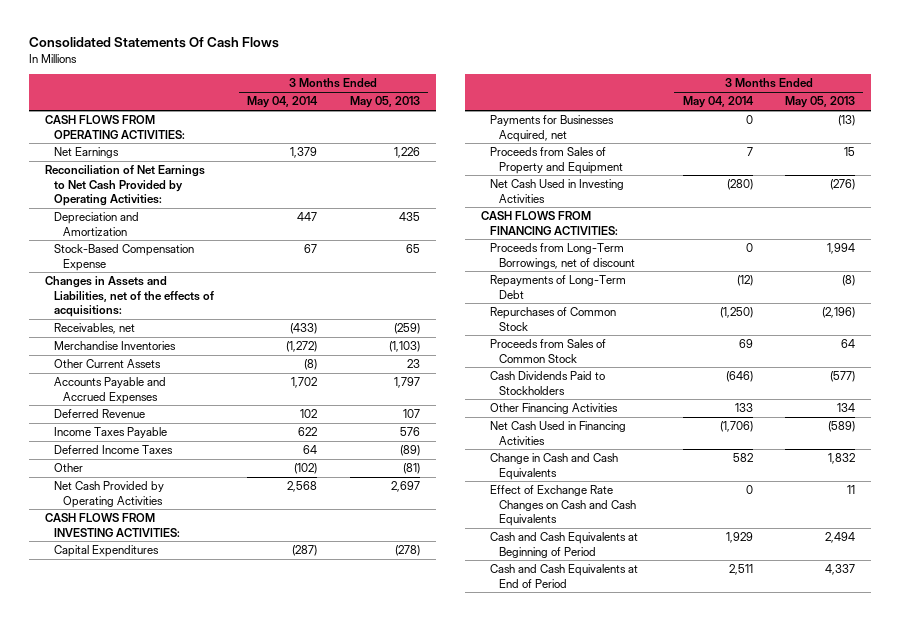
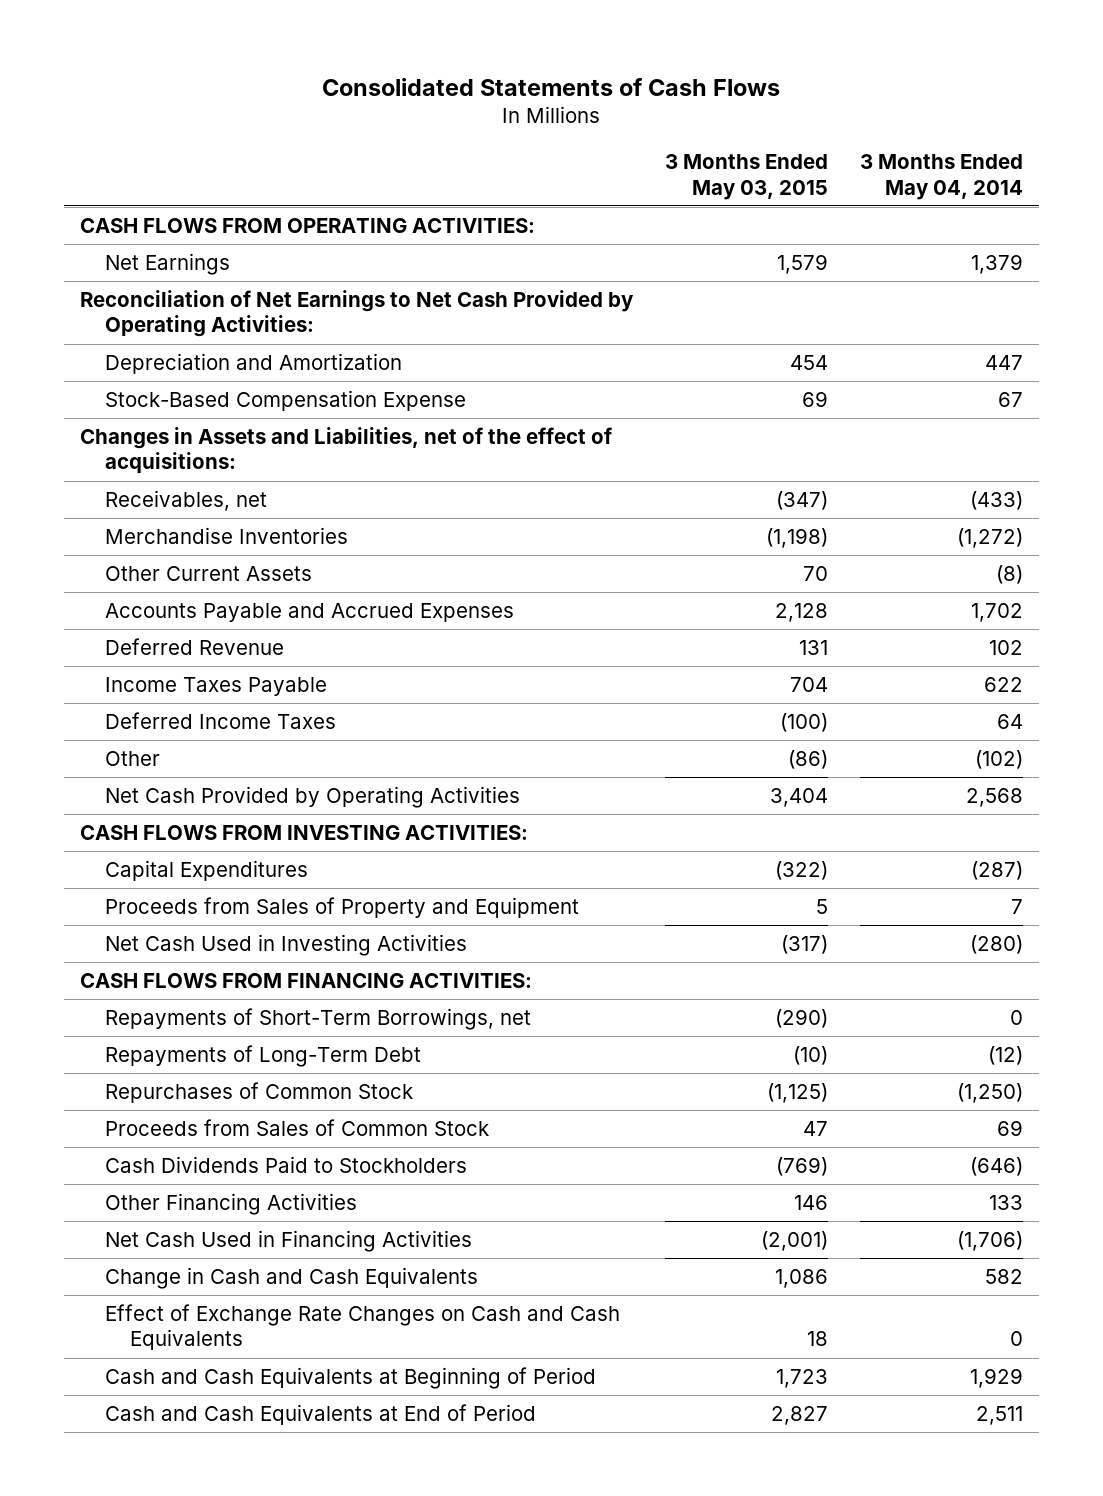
[29,37,280,49] Consolidated Statements Of Cash Flows -> [322,77,781,96] Consolidated Statements of Cash Flows
[349,96,420,109] May 05, 2013 -> none
none -> [664,154,828,200] 3 Months Ended May 03, 2015
[45,276,215,318] Changes in Assets and Liabilities, net of the effects of acquisitions: -> [80,426,613,474] Changes in Assets and Liabilities, net of the effect of acquisitions:
[489,115,614,142] Payments for Businesses Acquired, net -> none
[489,243,635,269] Proceeds from Long-Term Borrowings, net of discount -> none
none -> [104,1007,531,1030] Repayments of Short-Term Borrowings, net

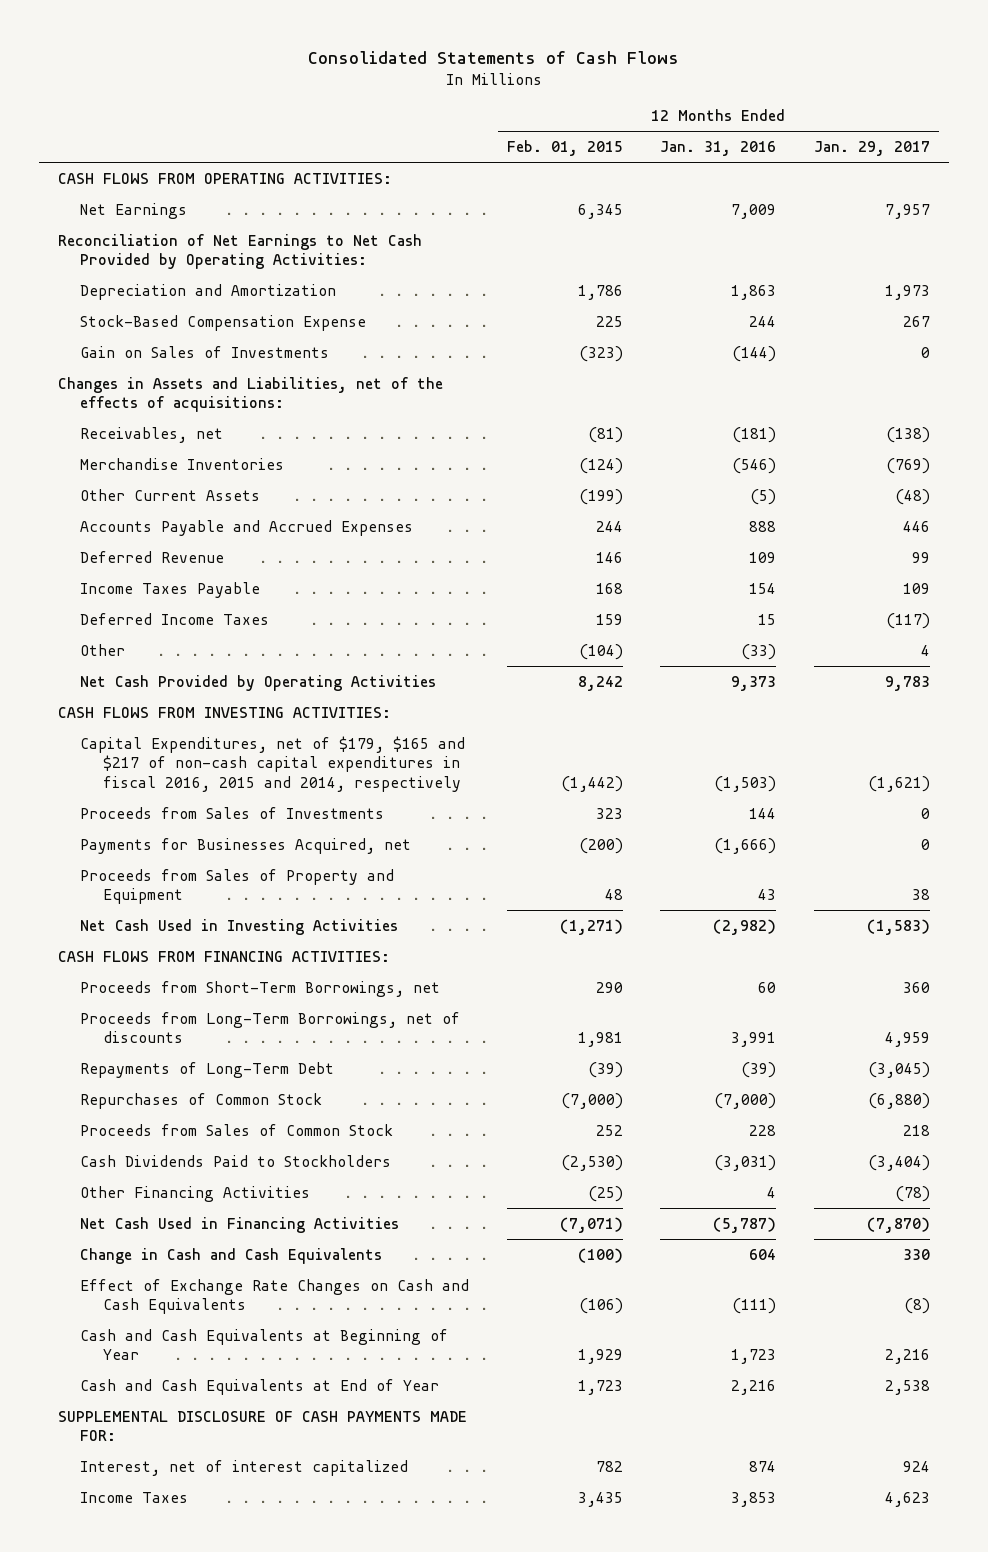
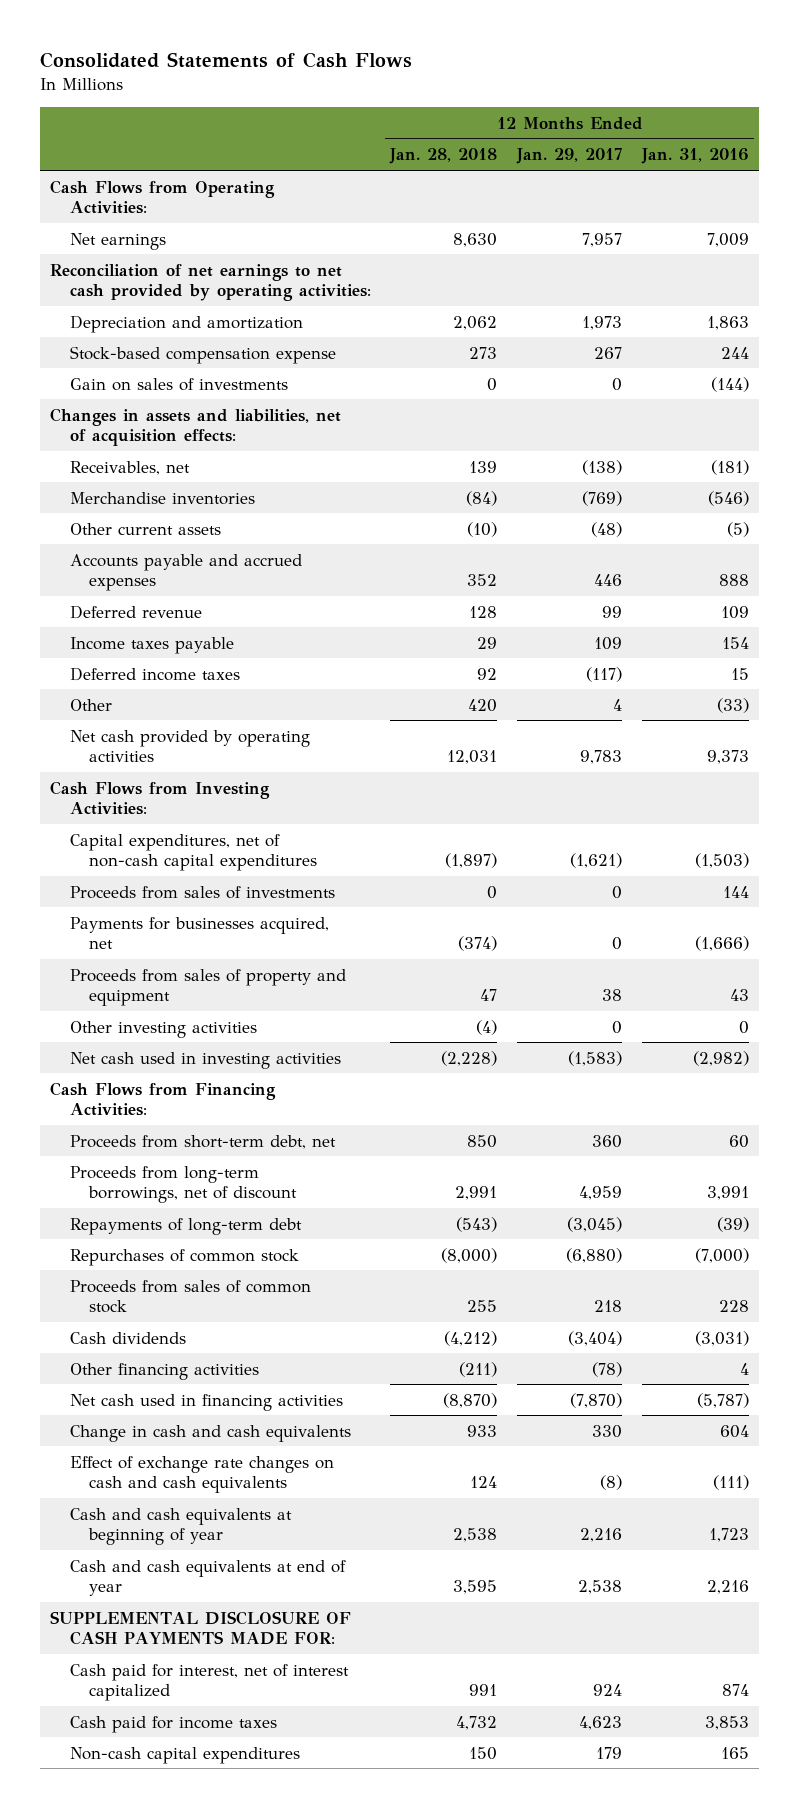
[506,140,623,157] Feb. 01, 2015 -> none
none -> [389,148,498,165] Jan. 28, 2018
[58,172,393,184] CASH FLOWS FROM OPERATING ACTIVITIES: -> [49,179,275,215] Cash Flows from Operating Activities:
[80,202,188,219] Net Earnings -> [69,232,166,250] Net earnings
[58,233,423,270] Reconciliation of Net Earnings to Net Cash Provided by Operating Activities: -> [49,263,371,302] Reconciliation of net earnings to net cash provided by operating activities:
[80,283,337,300] Depreciation and Amortization -> [69,314,303,333] Depreciation and amortization
[80,314,367,331] Stock-Based Compensation Expense -> [69,345,336,364] Stock-based compensation expense
[80,345,330,358] Gain on Sales of Investments -> [69,377,288,391] Gain on sales of investments
[58,376,444,413] Changes in Assets and Liabilities, net of the effects of acquisitions: -> [49,407,341,447] Changes in assets and liabilities, net of acquisition effects:
[80,457,285,470] Merchandise Inventories -> [69,491,255,505] Merchandise inventories
[80,488,261,501] Other Current Assets -> [69,522,221,535] Other current assets
[80,519,414,536] Accounts Payable and Accrued Expenses -> [69,553,302,592] Accounts payable and accrued expenses
[80,550,225,563] Deferred Revenue -> [69,604,202,619] Deferred revenue
[80,581,261,598] Income Taxes Payable -> [69,636,234,654] Income taxes payable
[80,612,270,625] Deferred Income Taxes -> [69,666,240,681] Deferred income taxes
[80,674,437,691] Net Cash Provided by Operating Activities -> [69,729,310,763] Net cash provided by operating activities
[58,706,392,718] CASH FLOWS FROM INVESTING ACTIVITIES: -> [49,780,270,816] Cash Flows from Investing Activities:
[80,735,466,792] Capital Expenditures, net of $179, $165 and $217 of non-cash capital expenditures in fiscal 2016, 2015 and 2014, respectively -> [69,833,318,872] Capital expenditures, net of non-cash capital expenditures
[80,806,385,819] Proceeds from Sales of Investments -> [69,885,335,899] Proceeds from sales of investments
[80,837,412,854] Payments for Businesses Acquired, net -> [69,916,329,950] Payments for businesses acquired, net
[80,868,395,905] Proceeds from Sales of Property and Equipment -> [69,968,346,1007] Proceeds from sales of property and equipment
none -> [69,1020,257,1038] Other investing activities
[80,918,399,935] Net Cash Used in Investing Activities -> [69,1051,341,1069] Net cash used in investing activities
[58,950,391,962] CASH FLOWS FROM FINANCING ACTIVITIES: -> [49,1081,276,1117] Cash Flows from Financing Activities:
[80,980,441,997] Proceeds from Short-Term Borrowings, net -> [69,1134,336,1149] Proceeds from short-term debt, net
[80,1011,461,1044] Proceeds from Long-Term Borrowings, net of discounts -> [69,1165,298,1204] Proceeds from long-term borrowings, net of discount
[80,1061,335,1078] Repayments of Long-Term Debt -> [69,1217,302,1235] Repayments of long-term debt
[80,1092,323,1109] Repurchases of Common Stock -> [69,1248,299,1266] Repurchases of common stock
[80,1123,394,1136] Proceeds from Sales of Common Stock -> [69,1279,311,1314] Proceeds from sales of common stock
[80,1154,392,1167] Cash Dividends Paid to Stockholders -> [69,1331,186,1344] Cash dividends
[80,1185,311,1202] Other Financing Activities -> [69,1362,259,1380] Other financing activities
[80,1216,400,1233] Net Cash Used in Financing Activities -> [69,1393,343,1411] Net cash used in financing activities
[80,1247,383,1264] Change in Cash and Cash Equivalents -> [69,1424,351,1442] Change in cash and cash equivalents
[80,1278,470,1315] Effect of Exchange Rate Changes on Cash and Cash Equivalents -> [69,1455,334,1494] Effect of exchange rate changes on cash and cash equivalents
[80,1328,449,1361] Cash and Cash Equivalents at Beginning of Year -> [69,1507,292,1546] Cash and cash equivalents at beginning of year
[80,1378,440,1395] Cash and Cash Equivalents at End of Year -> [69,1559,346,1597] Cash and cash equivalents at end of year
[80,1459,409,1476] Interest, net of interest capitalized -> [69,1663,349,1702] Cash paid for interest, net of interest capitalized
[80,1491,189,1503] Income Taxes -> [69,1715,277,1733] Cash paid for income taxes
none -> [69,1746,300,1764] Non-cash capital expenditures

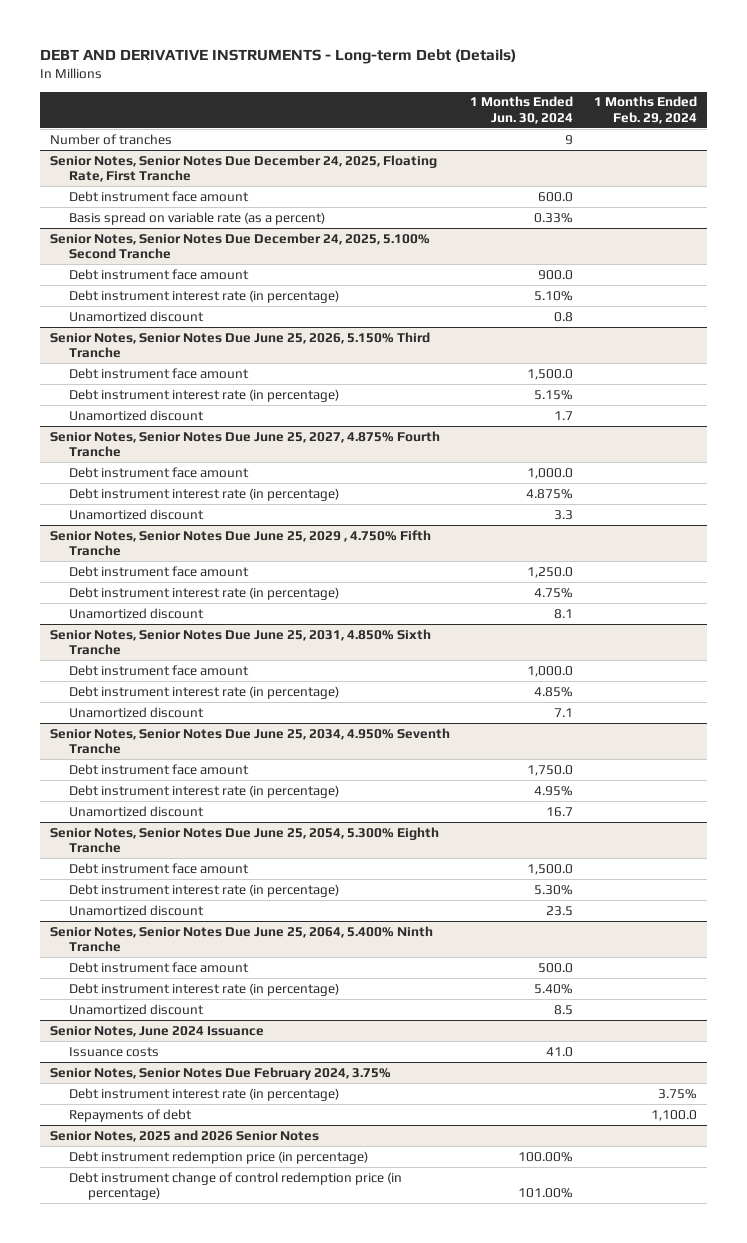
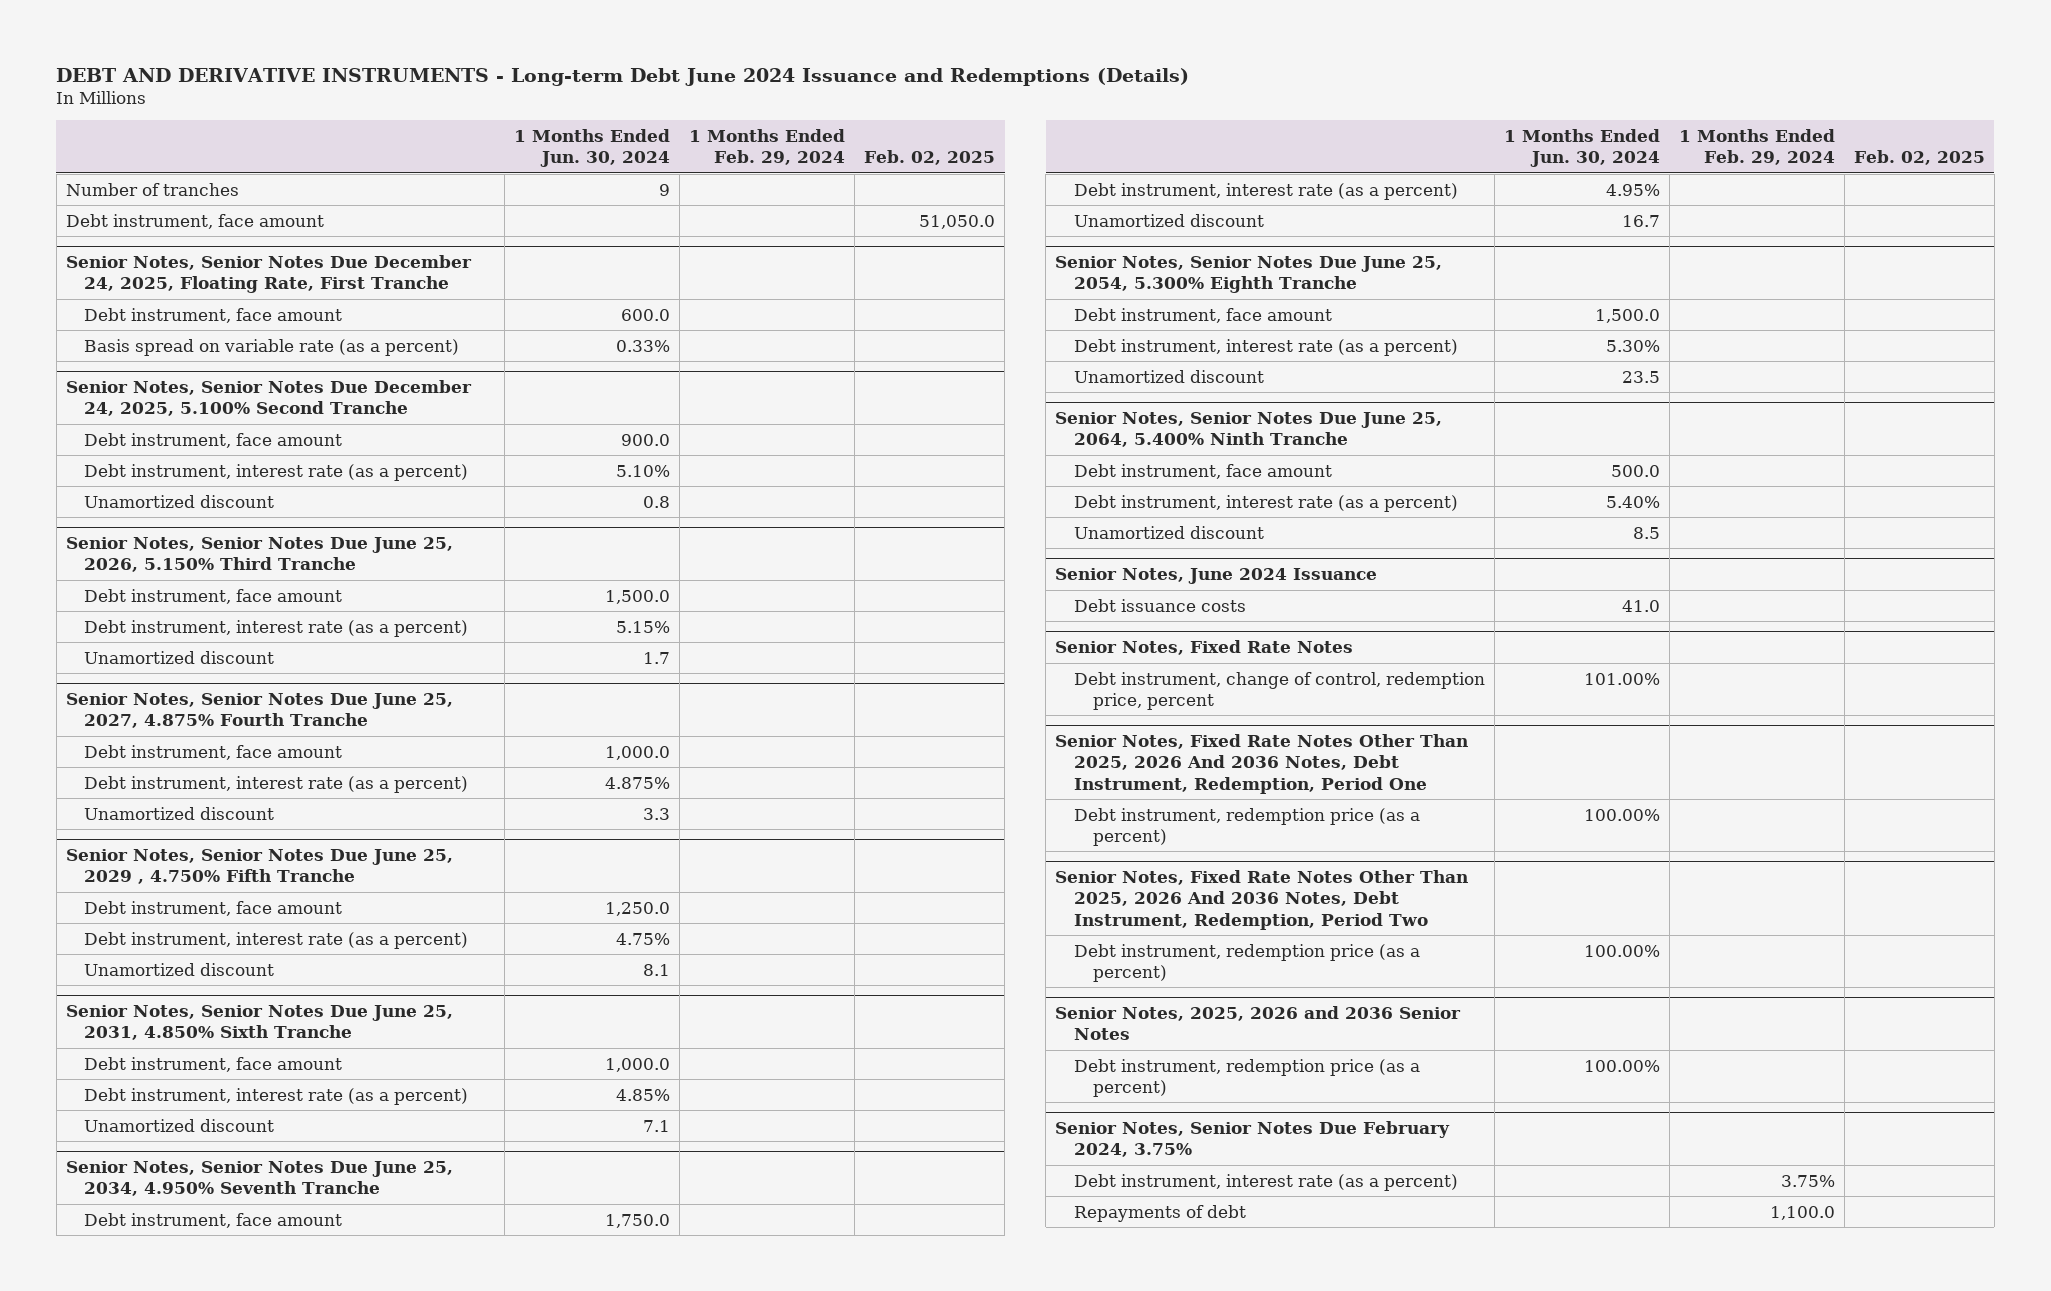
[39,49,516,65] DEBT AND DERIVATIVE INSTRUMENTS - Long-term Debt (Details) -> [56,67,1190,86] DEBT AND DERIVATIVE INSTRUMENTS - Long-term Debt June 2024 Issuance and Redemptions (Details)
none -> [864,150,996,166] Feb. 02, 2025
none -> [65,213,324,229] Debt instrument, face amount
[68,190,249,202] Debt instrument face amount -> [84,307,343,323] Debt instrument, face amount
[68,268,249,280] Debt instrument face amount -> [84,432,343,448] Debt instrument, face amount
[68,289,339,303] Debt instrument interest rate (in percentage) -> [84,463,469,481] Debt instrument, interest rate (as a percent)
[68,367,249,379] Debt instrument face amount -> [84,588,343,604] Debt instrument, face amount
[68,388,339,402] Debt instrument interest rate (in percentage) -> [84,619,469,637] Debt instrument, interest rate (as a percent)
[68,466,249,478] Debt instrument face amount -> [84,744,343,760] Debt instrument, face amount
[68,487,339,501] Debt instrument interest rate (in percentage) -> [84,775,469,793] Debt instrument, interest rate (as a percent)
[68,565,249,577] Debt instrument face amount -> [84,900,343,916] Debt instrument, face amount
[68,586,339,600] Debt instrument interest rate (in percentage) -> [84,931,469,949] Debt instrument, interest rate (as a percent)
[68,664,249,676] Debt instrument face amount -> [84,1056,343,1072] Debt instrument, face amount
[68,685,339,699] Debt instrument interest rate (in percentage) -> [84,1087,469,1105] Debt instrument, interest rate (as a percent)
[68,763,249,775] Debt instrument face amount -> [84,1212,343,1228] Debt instrument, face amount
[68,784,339,798] Debt instrument interest rate (in percentage) -> [1074,182,1459,200] Debt instrument, interest rate (as a percent)
[68,862,249,874] Debt instrument face amount -> [1074,307,1333,323] Debt instrument, face amount
[68,883,339,897] Debt instrument interest rate (in percentage) -> [1074,338,1459,356] Debt instrument, interest rate (as a percent)
[68,961,249,973] Debt instrument face amount -> [1074,463,1333,479] Debt instrument, face amount
[68,982,339,996] Debt instrument interest rate (in percentage) -> [1074,494,1459,512] Debt instrument, interest rate (as a percent)
[68,1046,159,1057] Issuance costs -> [1074,598,1247,612] Debt issuance costs
none -> [1055,640,1354,656] Senior Notes, Fixed Rate Notes
none -> [1074,671,1486,710] Debt instrument, change of control, redemption price, percent
none -> [1055,734,1469,794] Senior Notes, Fixed Rate Notes Other Than 2025, 2026 And 2036 Notes, Debt Instrument, Redemption, Period One
none -> [1074,807,1421,846] Debt instrument, redemption price (as a percent)
none -> [1055,870,1469,930] Senior Notes, Fixed Rate Notes Other Than 2025, 2026 And 2036 Notes, Debt Instrument, Redemption, Period Two
none -> [1074,943,1421,982] Debt instrument, redemption price (as a percent)
none -> [1055,1006,1462,1041] Senior Notes, 2025, 2026 and 2036 Senior Notes
none -> [1074,1058,1421,1097] Debt instrument, redemption price (as a percent)
[68,1087,339,1101] Debt instrument interest rate (in percentage) -> [1074,1173,1459,1191] Debt instrument, interest rate (as a percent)
[50,1129,320,1142] Senior Notes, 2025 and 2026 Senior Notes -> none
[68,1150,368,1164] Debt instrument redemption price (in percentage) -> none
[68,1171,402,1201] Debt instrument change of control redemption price (in percentage) -> none

